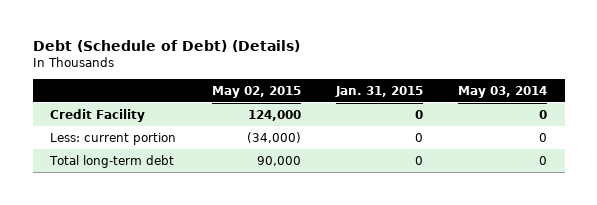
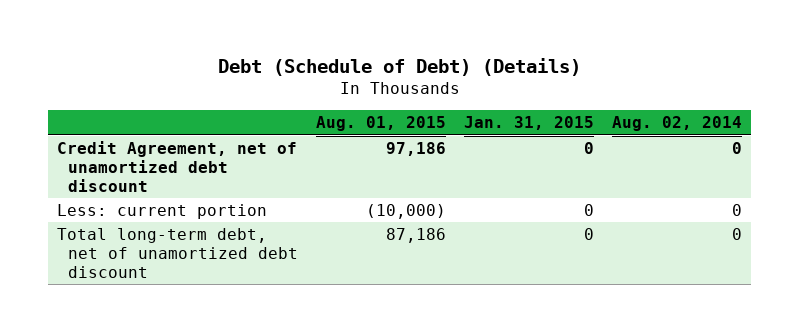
[211,85,301,98] May 02, 2015 -> none
[457,85,547,98] May 03, 2014 -> none
none -> [316,116,447,132] Aug. 01, 2015
none -> [612,116,743,132] Aug. 02, 2014
[50,108,146,122] Credit Facility -> [56,141,297,193] Credit Agreement, net of unamortized debt discount
[49,154,175,168] Total long-term debt -> [56,228,299,279] Total long-term debt, net of unamortized debt discount

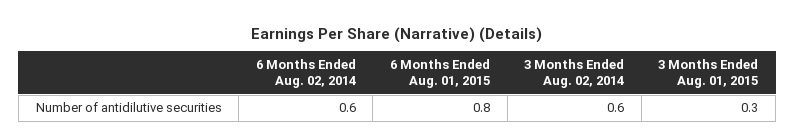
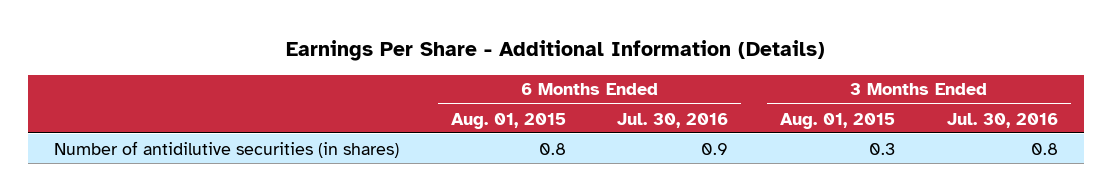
[251,26,543,43] Earnings Per Share (Narrative) (Details) -> [285,40,825,62] Earnings Per Share - Additional Information (Details)
[255,58,356,89] 6 Months Ended Aug. 02, 2014 -> none
[524,58,625,89] 3 Months Ended Aug. 02, 2014 -> none
none -> [617,112,729,128] Jul. 30, 2016
none -> [946,112,1058,128] Jul. 30, 2016
[35,102,222,113] Number of antidilutive securities -> [53,140,399,158] Number of antidilutive securities (in shares)

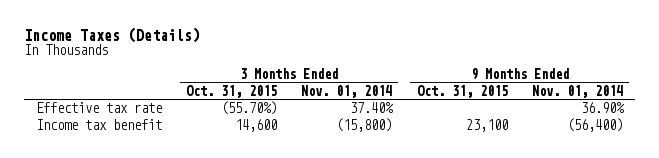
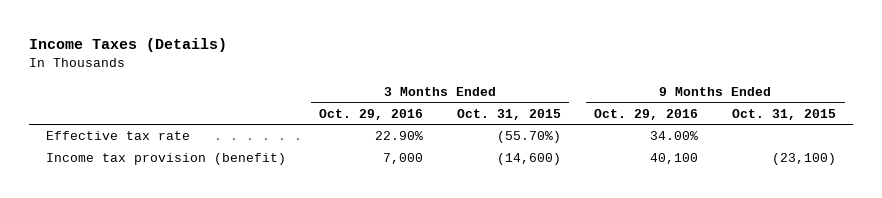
[301,84,393,98] Nov. 01, 2014 -> none
[531,84,623,98] Nov. 01, 2014 -> none
none -> [319,108,424,120] Oct. 29, 2016
none -> [594,108,699,120] Oct. 29, 2016
[35,119,162,131] Income tax benefit -> [45,153,286,166] Income tax provision (benefit)
[235,119,278,133] 14,600 -> [496,153,561,166] (14,600)
[465,119,508,133] 23,100 -> [772,153,837,166] (23,100)

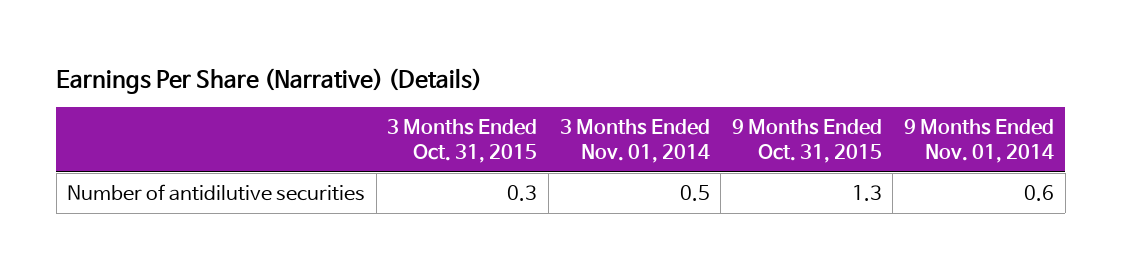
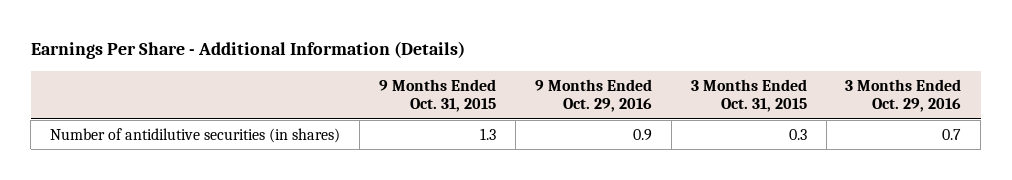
[56,67,483,94] Earnings Per Share (Narrative) (Details) -> [30,41,465,60] Earnings Per Share - Additional Information (Details)
[559,118,710,163] 3 Months Ended Nov. 01, 2014 -> none
[903,118,1054,163] 9 Months Ended Nov. 01, 2014 -> none
none -> [534,78,652,113] 9 Months Ended Oct. 29, 2016
none -> [845,78,962,113] 3 Months Ended Oct. 29, 2016
[67,184,366,202] Number of antidilutive securities -> [50,127,341,143] Number of antidilutive securities (in shares)

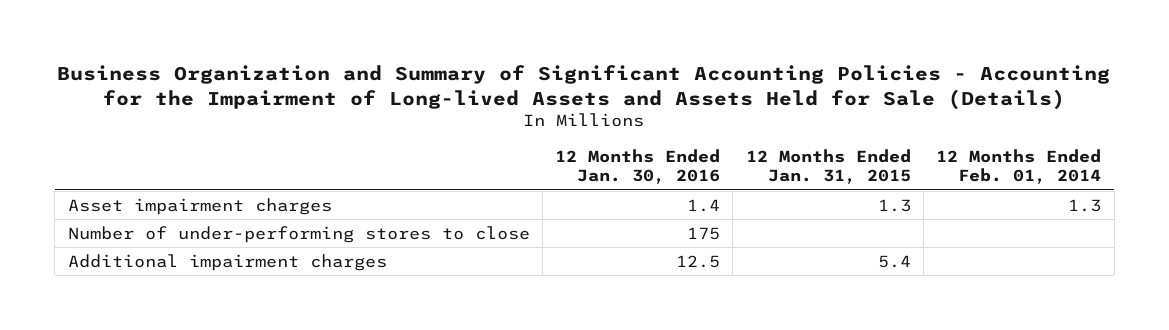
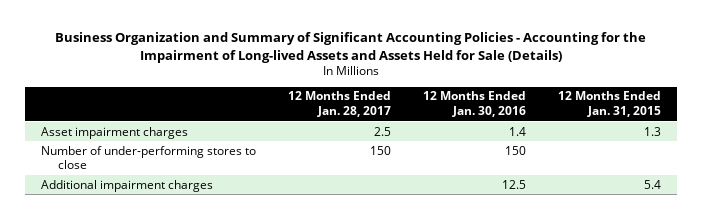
[936,148,1102,185] 12 Months Ended Feb. 01, 2014 -> none
none -> [287,91,391,118] 12 Months Ended Jan. 28, 2017
[687,226,721,240] 175 -> [505,145,527,155] 150

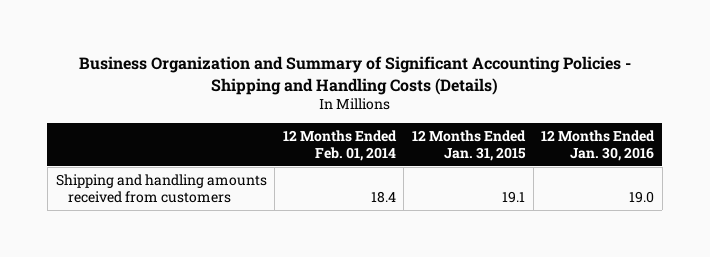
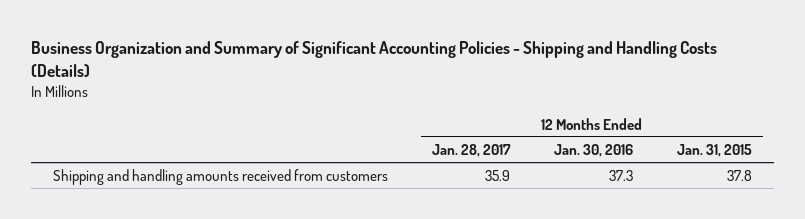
[282,130,397,161] 12 Months Ended Feb. 01, 2014 -> none
none -> [431,143,511,157] Jan. 28, 2017
[502,190,526,203] 19.1 -> [726,170,752,182] 37.8
[629,190,655,203] 19.0 -> [608,170,633,182] 37.3

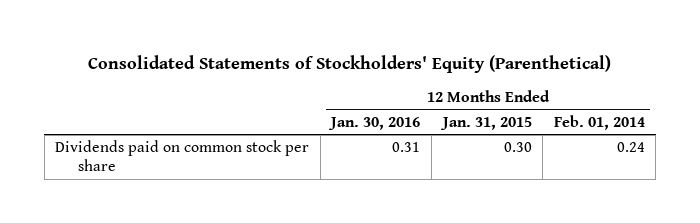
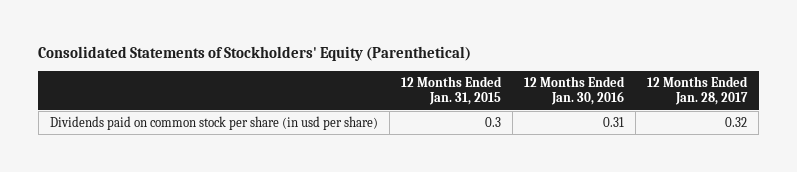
[553,114,645,130] Feb. 01, 2014 -> none
none -> [647,75,749,106] 12 Months Ended Jan. 28, 2017
[55,140,310,172] Dividends paid on common stock per share -> [49,115,378,130] Dividends paid on common stock per share (in usd per share)
[503,142,532,153] 0.30 -> [484,116,501,127] 0.3

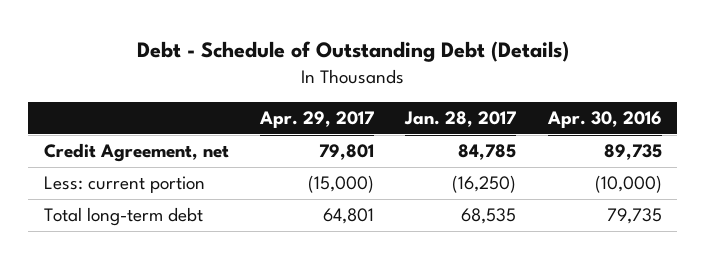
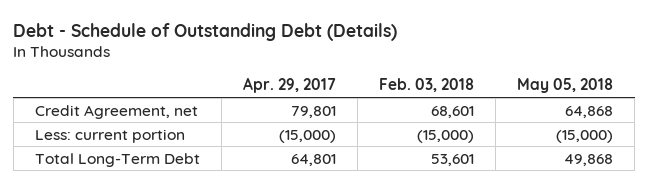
[404,111,517,128] Jan. 28, 2017 -> none
[546,111,662,129] Apr. 30, 2016 -> none
none -> [378,78,474,93] Feb. 03, 2018
none -> [517,78,614,94] May 05, 2018
[43,207,203,227] Total long-term debt -> [34,152,200,167] Total Long-Term Debt

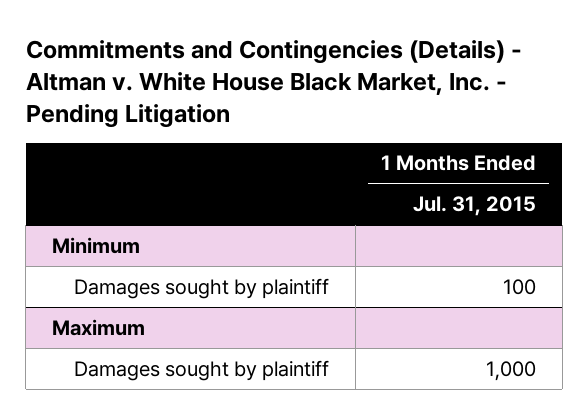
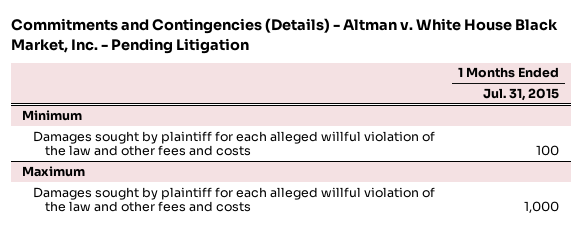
[74,277,330,299] Damages sought by plaintiff -> [33,130,436,157] Damages sought by plaintiff for each alleged willful violation of the law and other fees and costs
[74,359,330,381] Damages sought by plaintiff -> [33,186,436,213] Damages sought by plaintiff for each alleged willful violation of the law and other fees and costs

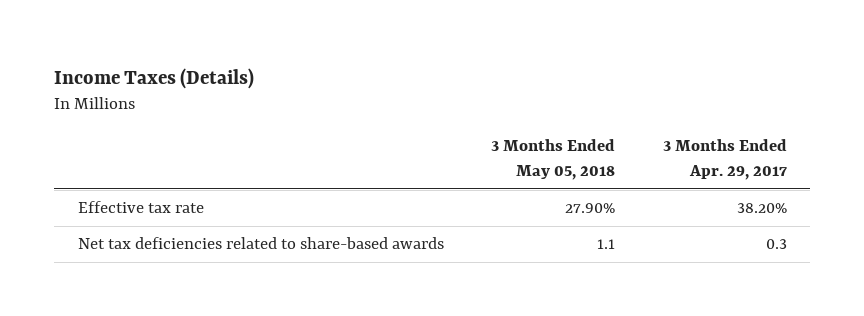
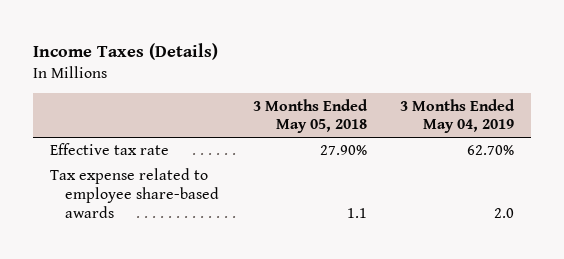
[662,139,787,180] 3 Months Ended Apr. 29, 2017 -> none
none -> [400,98,516,134] 3 Months Ended May 04, 2019
[77,237,444,250] Net tax deficiencies related to share-based awards -> [49,168,220,219] Tax expense related to employee share-based awards

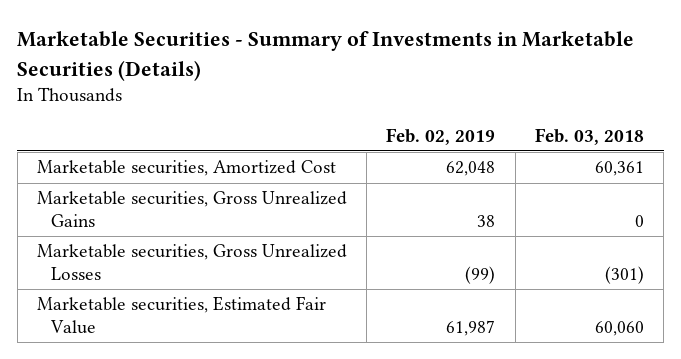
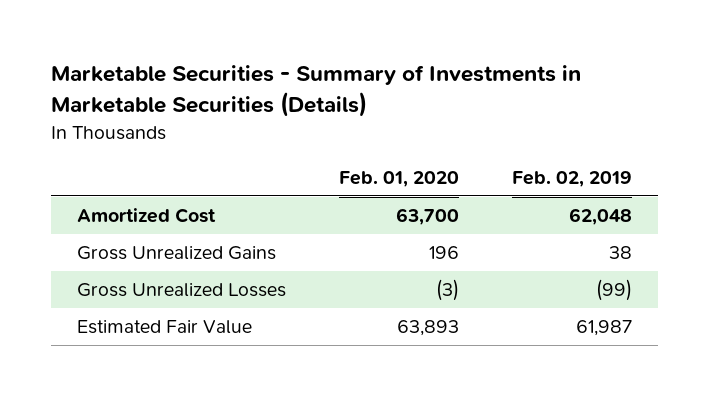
[534,127,644,145] Feb. 03, 2018 -> none
none -> [338,170,459,187] Feb. 01, 2020
[36,160,336,177] Marketable securities, Amortized Cost -> [77,208,217,224] Amortized Cost
[36,191,347,227] Marketable securities, Gross Unrealized Gains -> [77,246,277,261] Gross Unrealized Gains
[36,244,347,280] Marketable securities, Gross Unrealized Losses -> [77,283,287,298] Gross Unrealized Losses
[36,296,326,334] Marketable securities, Estimated Fair Value -> [77,320,253,335] Estimated Fair Value

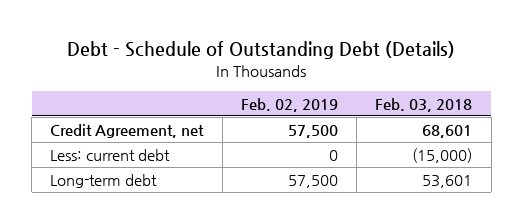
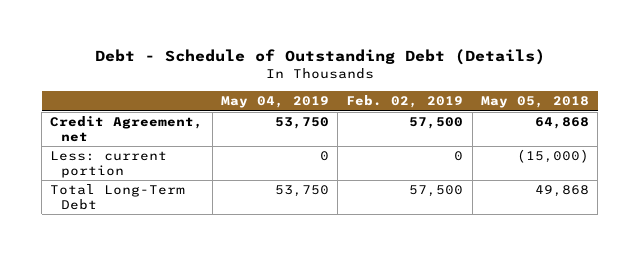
[375,97,473,112] Feb. 03, 2018 -> none
none -> [220,96,329,109] May 04, 2019
none -> [481,96,590,109] May 05, 2018
[50,148,171,161] Less: current debt -> [50,151,168,178] Less: current portion
[50,173,158,188] Long-term debt -> [50,184,186,210] Total Long-Term Debt

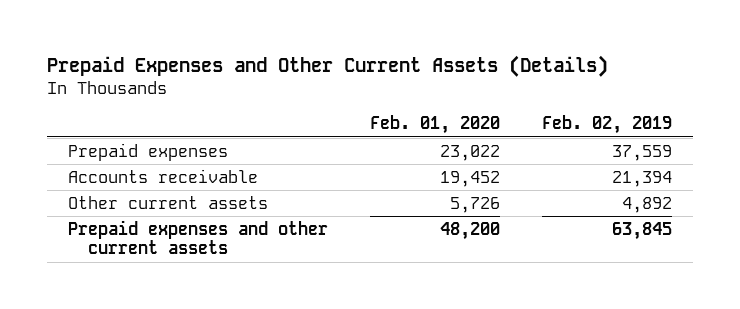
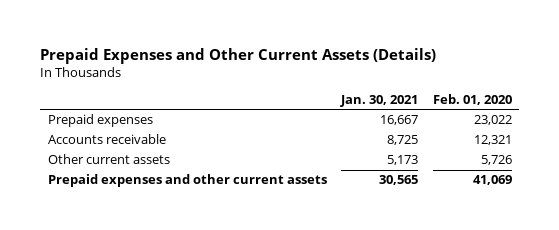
[542,115,673,135] Feb. 02, 2019 -> none
none -> [340,94,419,107] Jan. 30, 2021
[440,170,501,187] 19,452 -> [473,135,512,146] 12,321
[440,221,501,240] 48,200 -> [472,175,512,186] 41,069

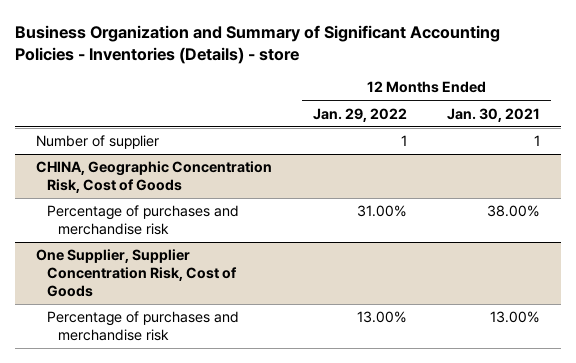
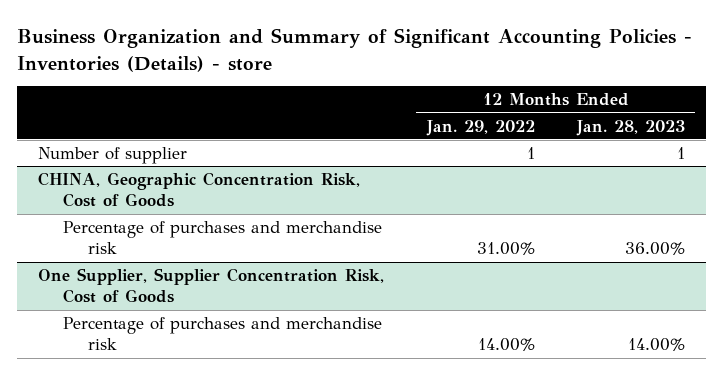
[447,107,541,122] Jan. 30, 2021 -> none
none -> [575,119,685,136] Jan. 28, 2023
[356,311,407,324] 13.00% -> [477,338,535,352] 14.00%

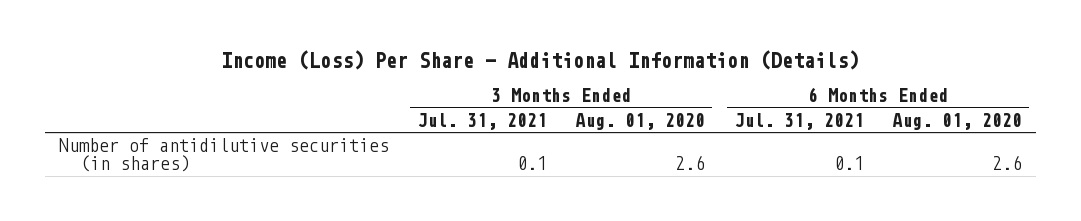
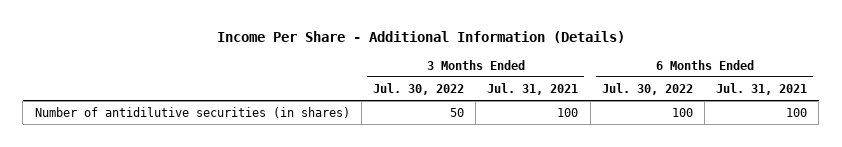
[221,50,860,71] Income (Loss) Per Share - Additional Information (Details) -> [216,30,625,43] Income Per Share - Additional Information (Details)
[575,112,706,130] Aug. 01, 2020 -> none
[891,112,1022,130] Aug. 01, 2020 -> none
none -> [373,82,465,95] Jul. 30, 2022
none -> [601,82,693,95] Jul. 30, 2022
[517,156,548,171] 0.1 -> [557,107,579,117] 100
[833,156,864,171] 0.1 -> [786,107,808,117] 100

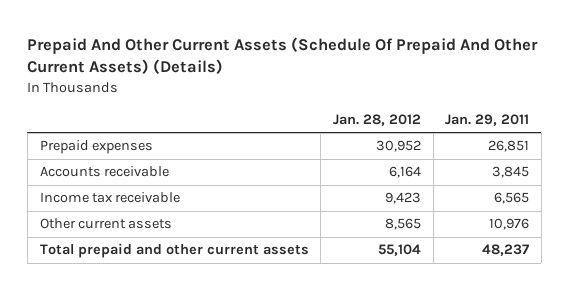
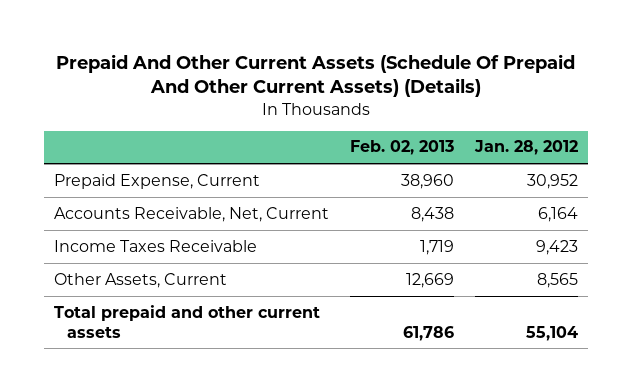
[445,113,530,126] Jan. 29, 2011 -> none
none -> [349,140,454,156] Feb. 02, 2013
[39,140,153,155] Prepaid expenses -> [54,173,261,189] Prepaid Expense, Current
[39,166,169,178] Accounts receivable -> [54,206,330,222] Accounts Receivable, Net, Current
[39,192,180,204] Income tax receivable -> [54,239,258,252] Income Taxes Receivable
[39,218,172,230] Other current assets -> [54,272,228,288] Other Assets, Current

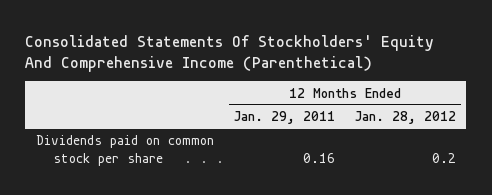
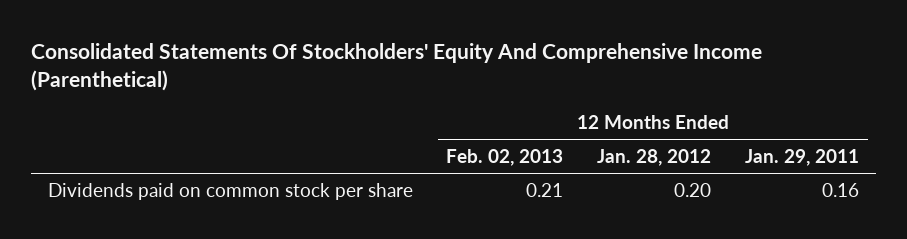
none -> [446,148,564,166] Feb. 02, 2013
[432,152,457,163] 0.2 -> [674,183,712,198] 0.20

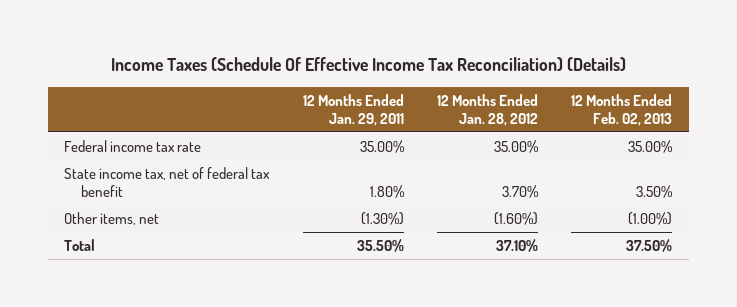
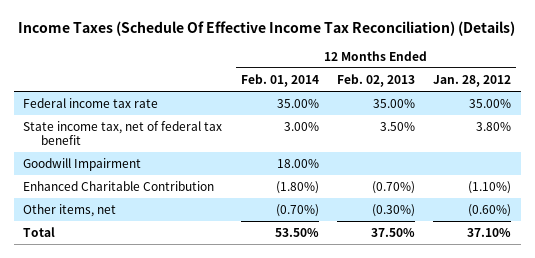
[302,93,404,126] 12 Months Ended Jan. 29, 2011 -> none
none -> [240,73,319,87] Feb. 01, 2014
[501,185,538,199] 3.70% -> [476,122,512,132] 3.80%
none -> [23,158,142,172] Goodwill Impairment
none -> [23,181,215,192] Enhanced Charitable Contribution
[493,212,538,226] (1.60%) -> [468,204,512,218] (0.60%)
[628,212,673,226] (1.00%) -> [372,204,416,218] (0.30%)

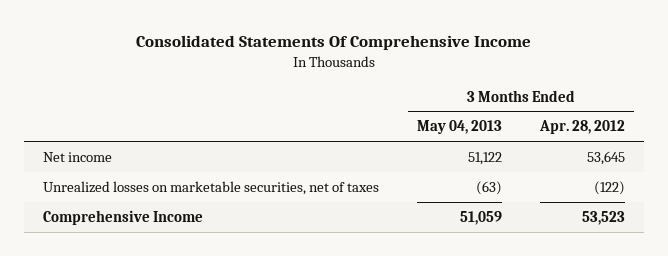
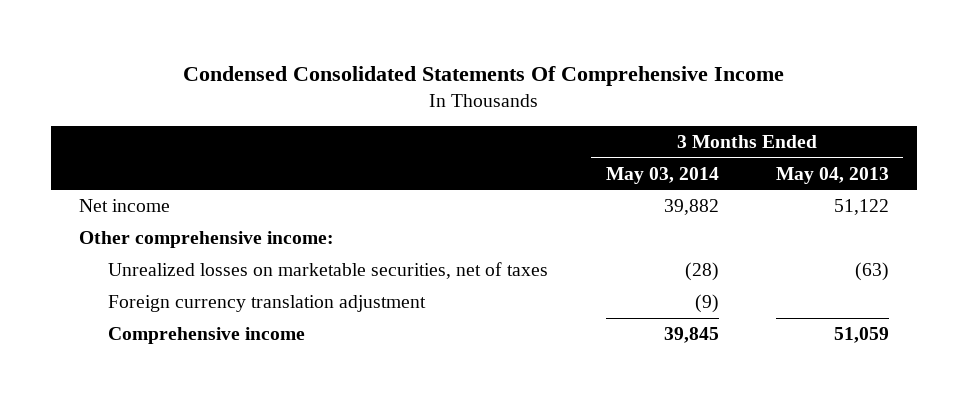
[136,35,532,51] Consolidated Statements Of Comprehensive Income -> [183,65,785,86] Condensed Consolidated Statements Of Comprehensive Income
[539,120,626,135] Apr. 28, 2012 -> none
none -> [605,166,719,184] May 03, 2014
none -> [79,231,335,249] Other comprehensive income:
none -> [108,295,427,313] Foreign currency translation adjustment
[43,209,204,225] Comprehensive Income -> [108,327,306,345] Comprehensive income

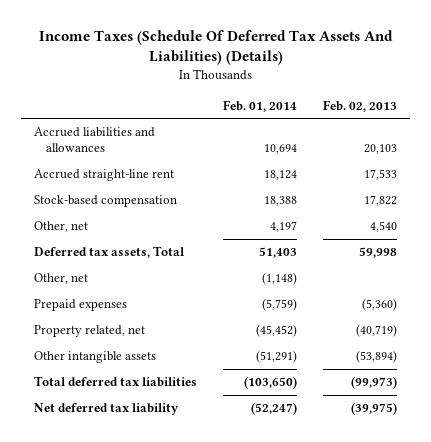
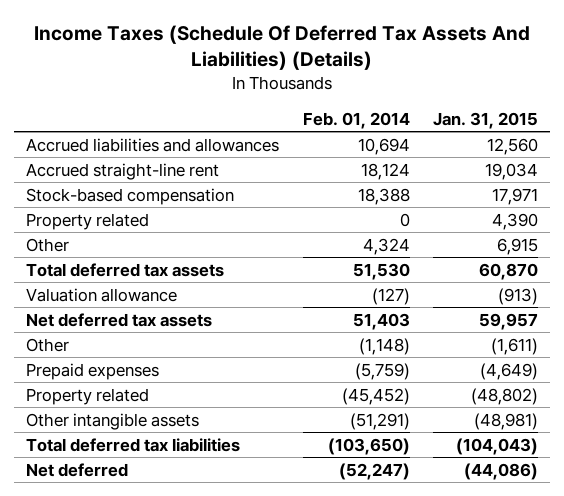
[323,99,398,112] Feb. 02, 2013 -> none
none -> [433,111,539,129] Jan. 31, 2015
none -> [26,212,150,230] Property related
[33,221,88,233] Other, net -> [26,237,70,252] Other
[270,221,298,233] 4,197 -> [362,237,410,255] 4,324
none -> [26,262,225,277] Total deferred tax assets
none -> [26,287,178,302] Valuation allowance
[33,246,185,259] Deferred tax assets, Total -> [26,312,213,327] Net deferred tax assets
[33,273,88,285] Other, net -> [26,337,70,352] Other
[33,325,145,338] Property related, net -> [26,387,150,405] Property related
[33,403,179,416] Net deferred tax liability -> [26,462,129,477] Net deferred

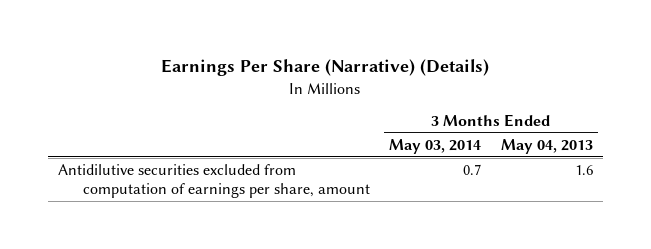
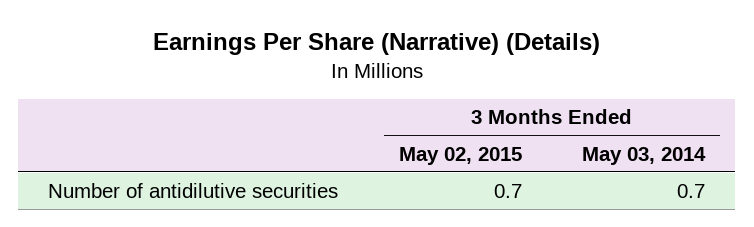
[500,138,593,154] May 04, 2013 -> none
none -> [398,146,522,165] May 02, 2015
[57,163,370,199] Antidilutive securities excluded from computation of earnings per share, amount -> [48,183,339,199] Number of antidilutive securities

